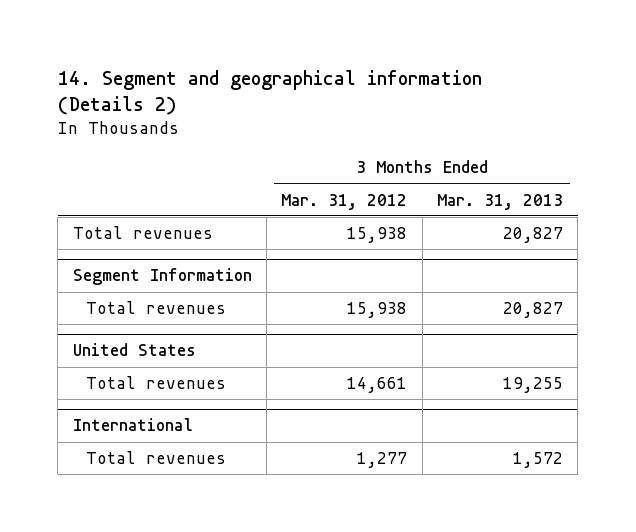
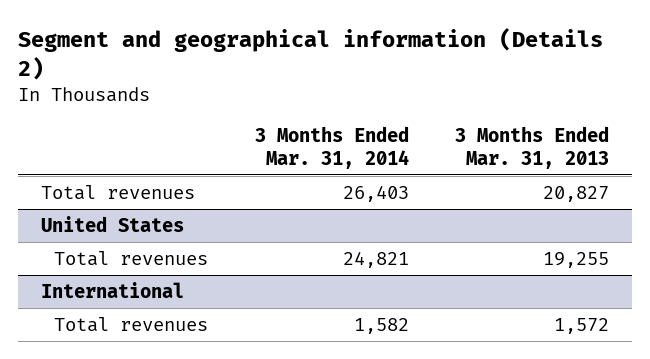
[57,69,482,116] 14. Segment and geographical information (Details 2) -> [17,27,603,80] Segment and geographical information (Details 2)
[281,193,408,210] Mar. 31, 2012 -> none
none -> [254,126,409,170] 3 Months Ended Mar. 31, 2014
[72,268,252,286] Segment Information -> none
[85,301,226,315] Total revenues -> none

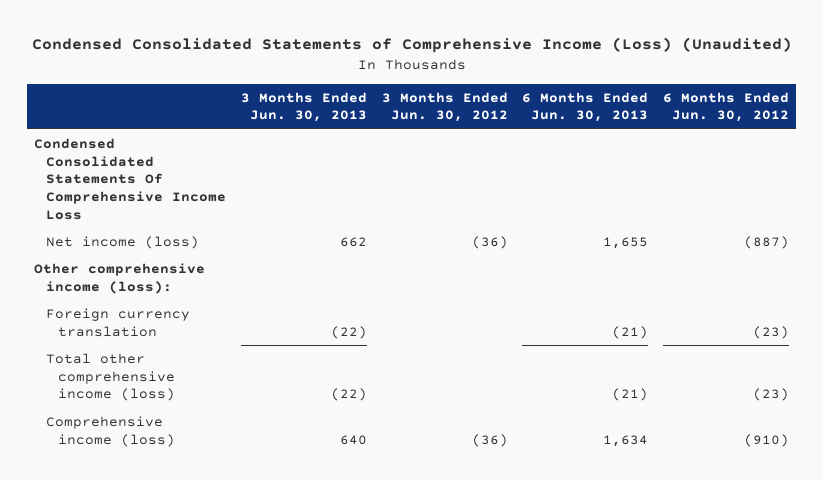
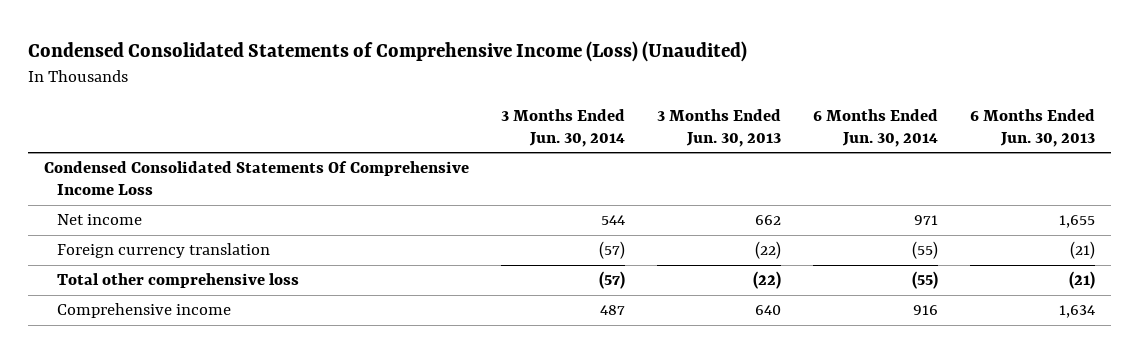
[381,91,508,123] 3 Months Ended Jun. 30, 2012 -> none
[662,91,789,123] 6 Months Ended Jun. 30, 2012 -> none
none -> [500,108,625,147] 3 Months Ended Jun. 30, 2014
none -> [812,108,938,147] 6 Months Ended Jun. 30, 2014
[34,263,206,294] Other comprehensive income (loss): -> none
[46,236,200,250] Net income (loss) -> [57,214,143,226] Net income
[46,353,176,402] Total other comprehensive income (loss) -> [57,273,300,289] Total other comprehensive loss
[46,416,176,447] Comprehensive income (loss) -> [57,303,232,319] Comprehensive income

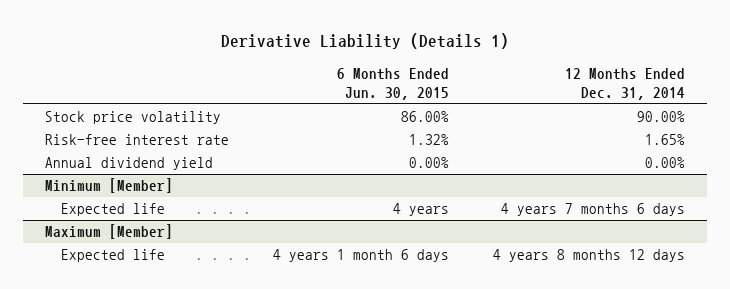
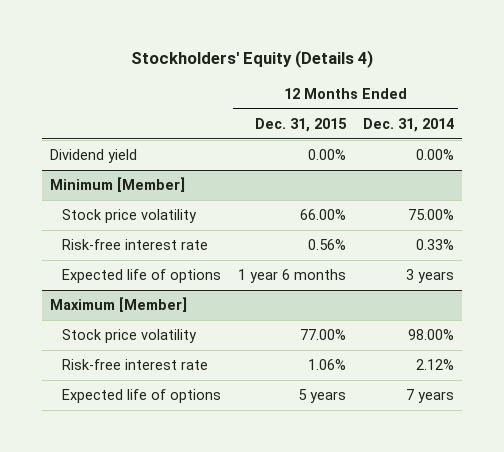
[221,33,510,50] Derivative Liability (Details 1) -> [130,50,373,69] Stockholders' Equity (Details 4)
[337,67,450,100] 6 Months Ended Jun. 30, 2015 -> none
none -> [254,117,347,132] Dec. 31, 2015
[45,111,222,125] Stock price volatility -> none
[45,134,230,146] Risk-free interest rate -> none
[45,157,214,171] Annual dividend yield -> [50,149,138,164] Dividend yield
none -> [61,209,197,224] Stock price volatility
none -> [61,239,208,251] Risk-free interest rate
[60,203,165,217] Expected life -> [61,269,221,284] Expected life of options
[501,203,686,217] 4 years 7 months 6 days -> [405,269,454,284] 3 years
none -> [61,329,197,344] Stock price volatility
none -> [61,359,208,371] Risk-free interest rate
[60,249,165,263] Expected life -> [61,389,221,404] Expected life of options
[493,249,686,263] 4 years 8 months 12 days -> [405,389,454,404] 7 years

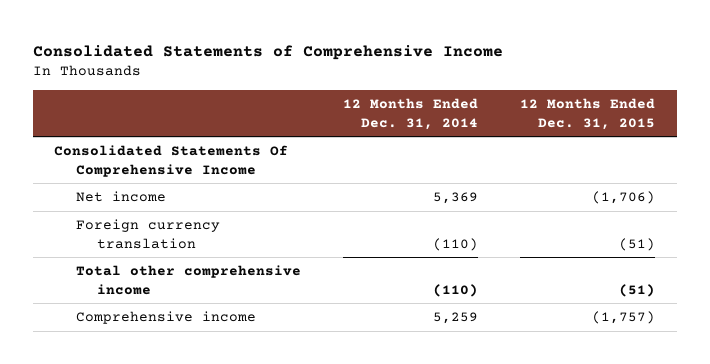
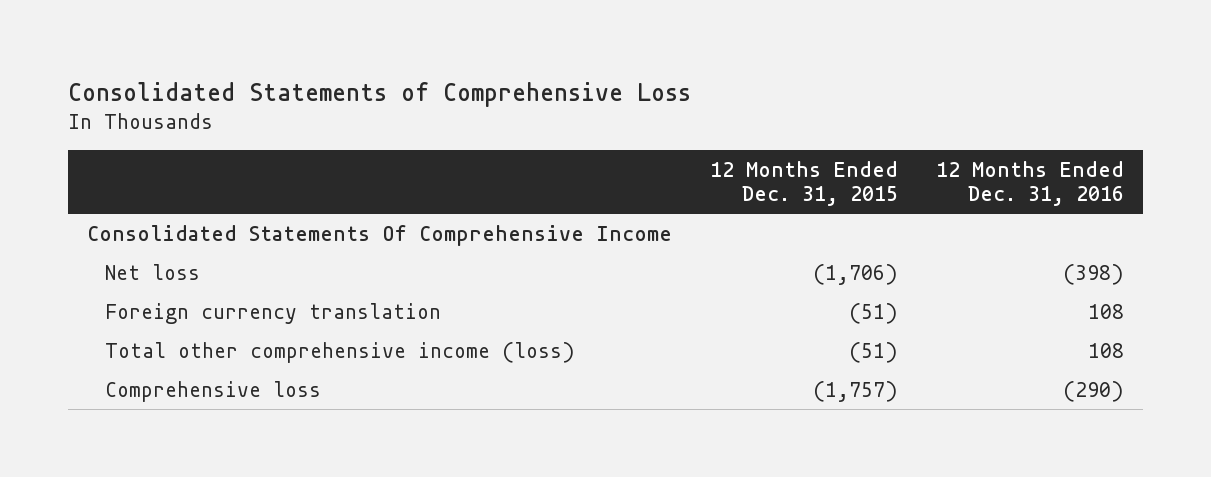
[33,44,504,60] Consolidated Statements of Comprehensive Income -> [67,81,691,107] Consolidated Statements of Comprehensive Loss
[343,98,479,130] 12 Months Ended Dec. 31, 2014 -> none
none -> [935,160,1124,207] 12 Months Ended Dec. 31, 2016
[75,191,166,203] Net income -> [105,263,201,280] Net loss
[75,265,301,295] Total other comprehensive income -> [105,341,576,363] Total other comprehensive income (loss)
[75,311,256,325] Comprehensive income -> [105,380,322,402] Comprehensive loss

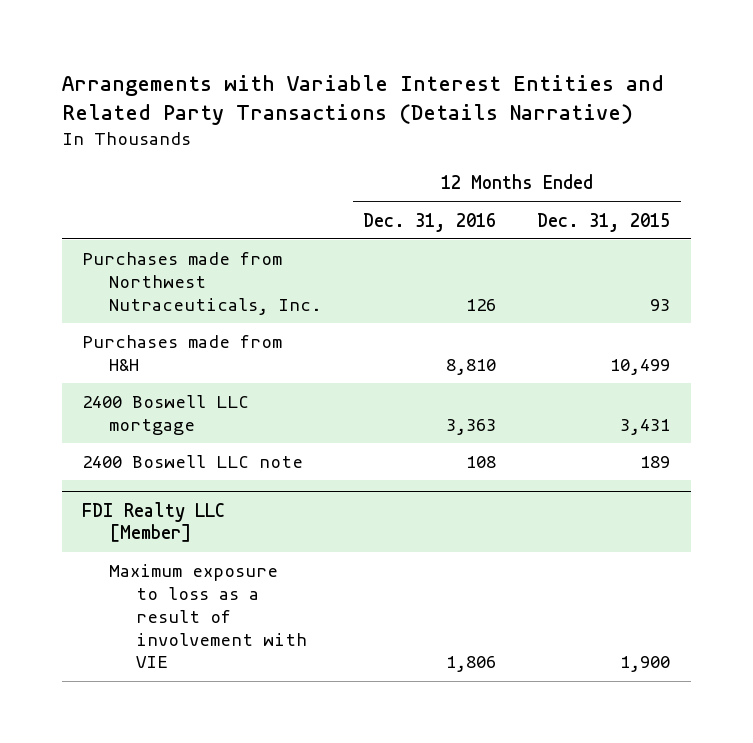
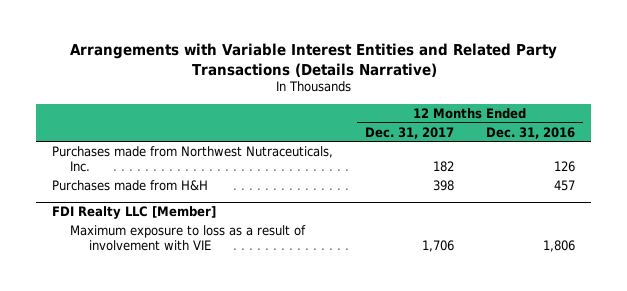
[537,212,671,232] Dec. 31, 2015 -> none
none -> [365,126,455,139] Dec. 31, 2017
[82,395,250,435] 2400 Boswell LLC mortgage -> none
[82,455,304,469] 2400 Boswell LLC note -> none
[446,358,497,375] 8,810 -> [553,179,575,191] 457

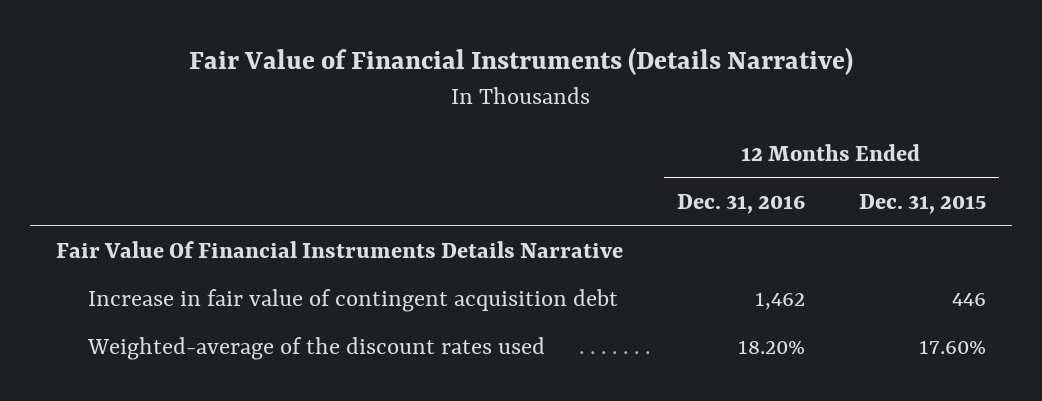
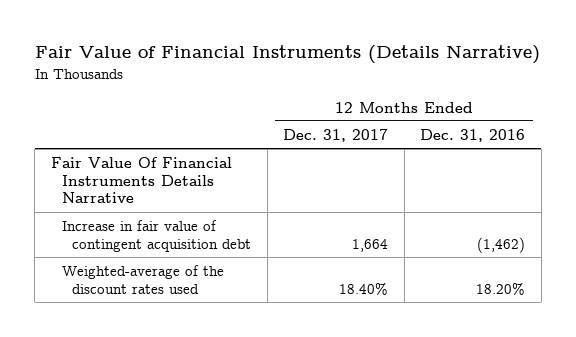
[858,193,986,214] Dec. 31, 2015 -> none
none -> [283,128,389,142] Dec. 31, 2017
[754,292,805,311] 1,462 -> [477,236,526,253] (1,462)

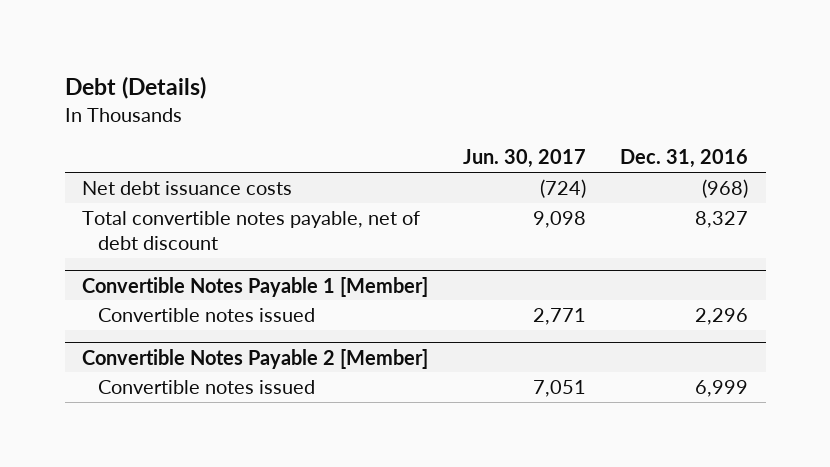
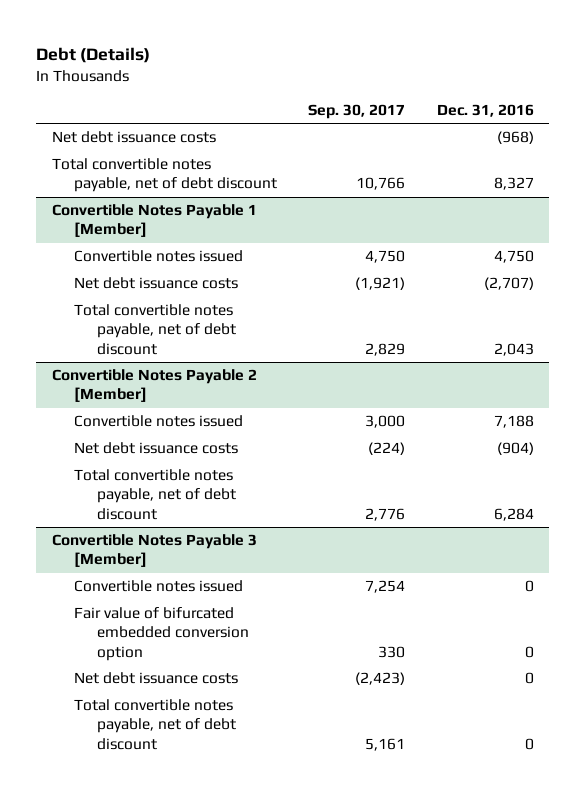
[462,149,586,169] Jun. 30, 2017 -> none
none -> [308,103,406,119] Sep. 30, 2017
[695,308,749,326] 2,296 -> [493,250,534,264] 4,750
none -> [74,277,239,290] Net debt issuance costs
none -> [74,304,236,355] Total convertible notes payable, net of debt discount
[695,380,749,398] 6,999 -> [493,415,534,429] 7,188
none -> [74,442,239,455] Net debt issuance costs
none -> [74,469,236,520] Total convertible notes payable, net of debt discount
none -> [52,534,258,568] Convertible Notes Payable 3 [Member]
none -> [74,580,244,593] Convertible notes issued
none -> [74,607,249,661] Fair value of bifurcated embedded conversion option
none -> [74,672,239,685] Net debt issuance costs
none -> [74,699,236,750] Total convertible notes payable, net of debt discount

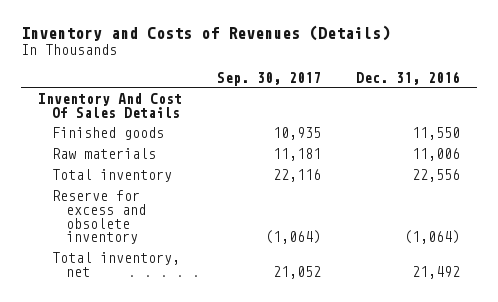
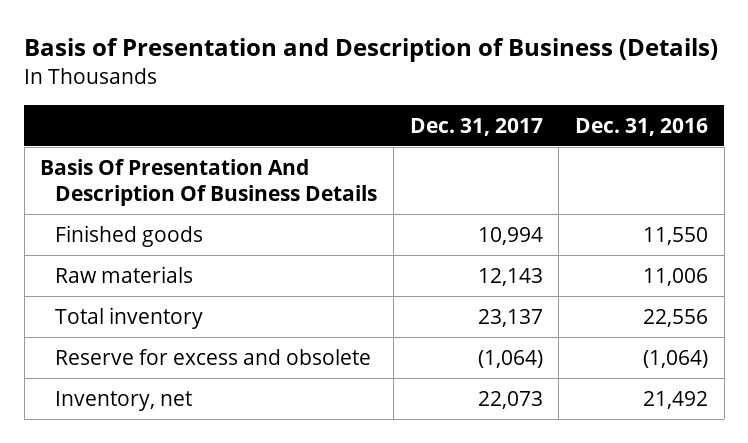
[21,25,391,42] Inventory and Costs of Revenues (Details) -> [24,38,719,63] Basis of Presentation and Description of Business (Details)
[217,71,322,86] Sep. 30, 2017 -> none
none -> [409,117,543,136] Dec. 31, 2017
[38,92,183,118] Inventory And Cost Of Sales Details -> none
none -> [40,158,378,206] Basis Of Presentation And Description Of Business Details
[52,189,146,245] Reserve for excess and obsolete inventory -> [55,348,372,365] Reserve for excess and obsolete
[52,251,181,277] Total inventory, net -> [55,390,193,411] Inventory, net

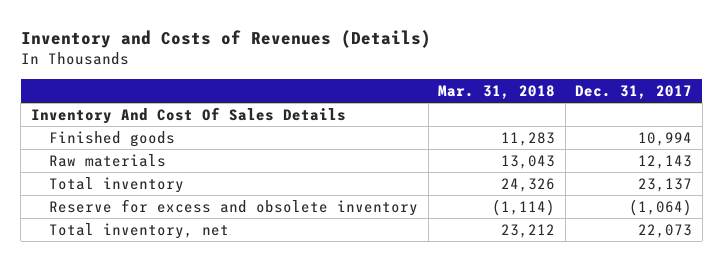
[24,38,719,63] Basis of Presentation and Description of Business (Details) -> [20,30,431,49] Inventory and Costs of Revenues (Details)
[575,117,709,136] Dec. 31, 2016 -> none
none -> [438,84,556,99] Mar. 31, 2018
[40,158,378,206] Basis Of Presentation And Description Of Business Details -> none
none -> [31,106,347,124] Inventory And Cost Of Sales Details
[55,348,372,365] Reserve for excess and obsolete -> [49,198,419,216] Reserve for excess and obsolete inventory
[55,390,193,411] Inventory, net -> [49,222,230,239] Total inventory, net

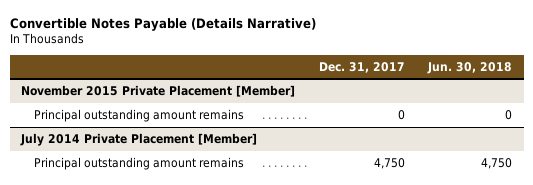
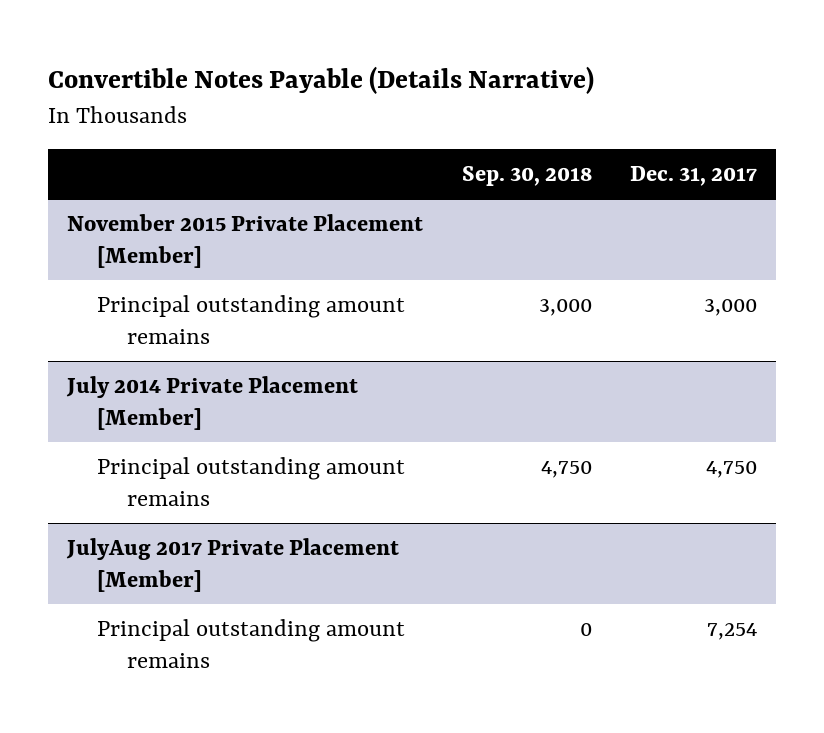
[426,61,512,74] Jun. 30, 2018 -> none
none -> [461,166,592,187] Sep. 30, 2018
[397,109,405,120] 0 -> [704,298,758,316] 3,000
none -> [66,537,400,592] JulyAug 2017 Private Placement [Member]
none -> [97,618,406,668] Principal outstanding amount remains

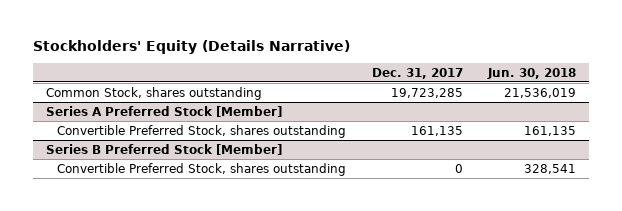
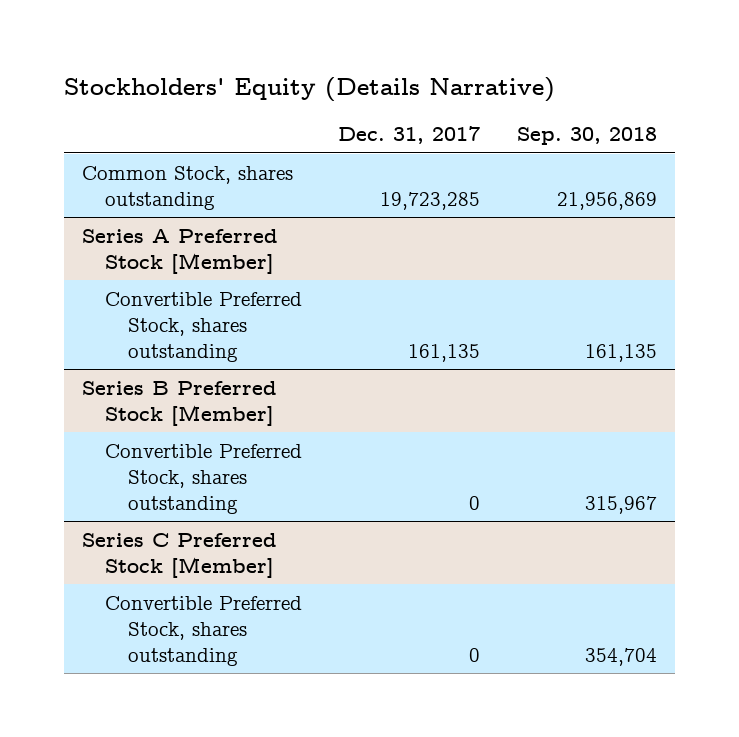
[487,67,577,79] Jun. 30, 2018 -> none
none -> [516,127,657,146] Sep. 30, 2018
none -> [81,532,277,578] Series C Preferred Stock [Member]
none -> [104,595,302,666] Convertible Preferred Stock, shares outstanding

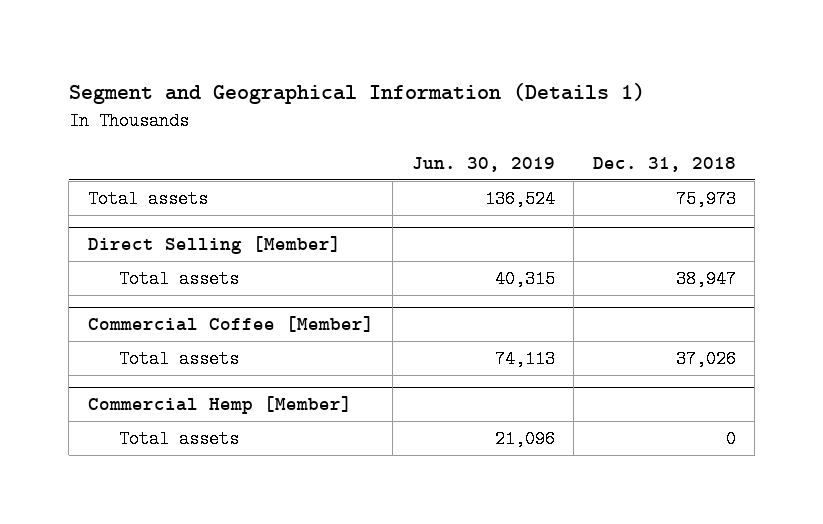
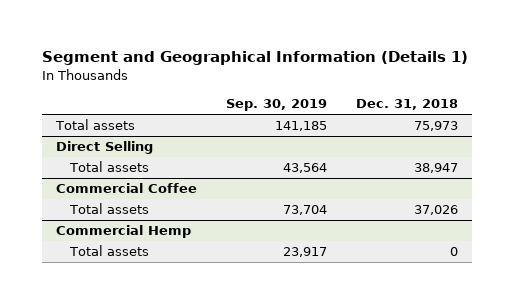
[411,156,555,172] Jun. 30, 2019 -> none
none -> [225,98,327,111] Sep. 30, 2019
[87,236,341,255] Direct Selling [Member] -> [56,141,154,155] Direct Selling
[87,316,374,333] Commercial Coffee [Member] -> [56,183,198,194] Commercial Coffee
[87,396,352,415] Commercial Hemp [Member] -> [56,225,192,239] Commercial Hemp

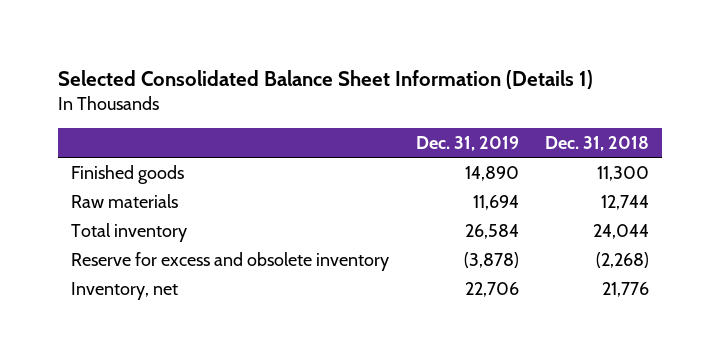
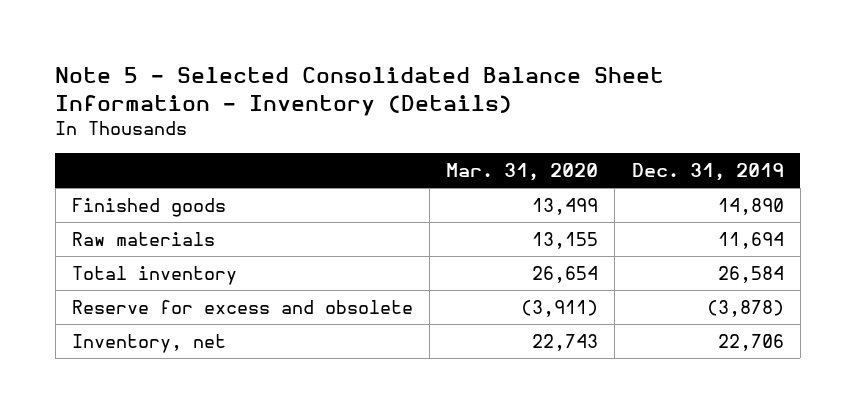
[58,69,594,89] Selected Consolidated Balance Sheet Information (Details 1) -> [55,67,665,117] Note 5 - Selected Consolidated Balance Sheet Information - Inventory (Details)
[544,135,649,151] Dec. 31, 2018 -> none
none -> [446,163,599,182] Mar. 31, 2020
[71,251,390,271] Reserve for excess and obsolete inventory -> [71,299,413,314] Reserve for excess and obsolete

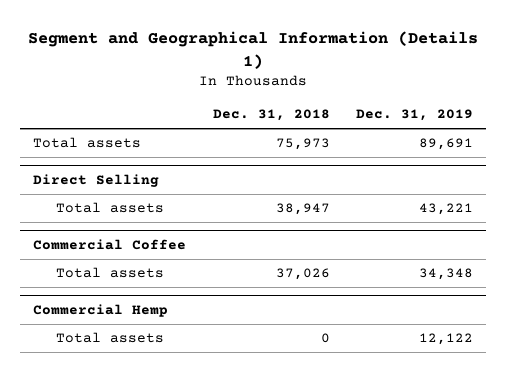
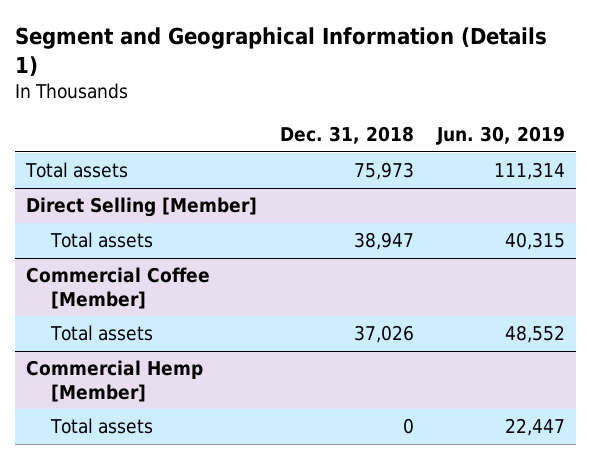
[356,109,474,122] Dec. 31, 2019 -> none
none -> [435,126,565,146] Jun. 30, 2019
[33,174,160,188] Direct Selling -> [26,197,258,218] Direct Selling [Member]
[33,239,187,251] Commercial Coffee -> [26,267,211,309] Commercial Coffee [Member]
[33,304,169,318] Commercial Hemp -> [26,360,204,402] Commercial Hemp [Member]

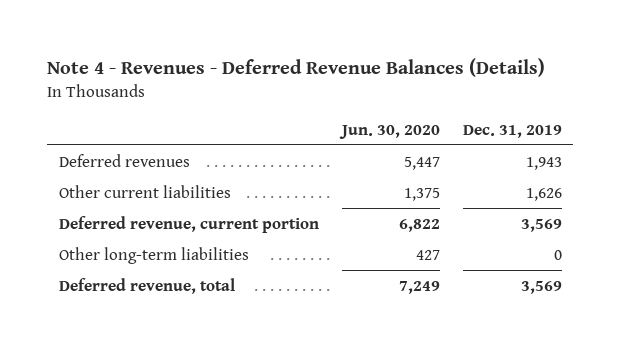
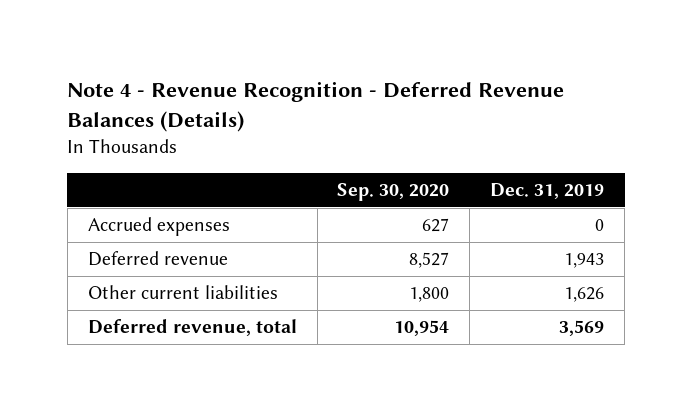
[47,57,546,77] Note 4 - Revenues - Deferred Revenue Balances (Details) -> [67,81,565,133] Note 4 - Revenue Recognition - Deferred Revenue Balances (Details)
[338,124,440,139] Jun. 30, 2020 -> none
none -> [337,183,450,202] Sep. 30, 2020
none -> [87,217,230,237] Accrued expenses
[58,153,190,167] Deferred revenues -> [87,251,228,267] Deferred revenue
[58,215,319,233] Deferred revenue, current portion -> none
[58,246,249,264] Other long-term liabilities -> none

